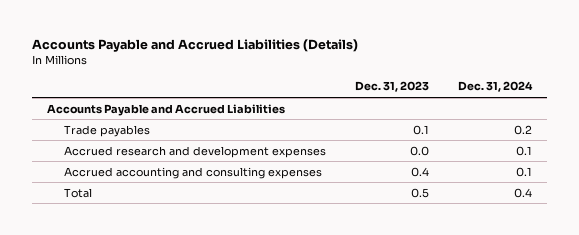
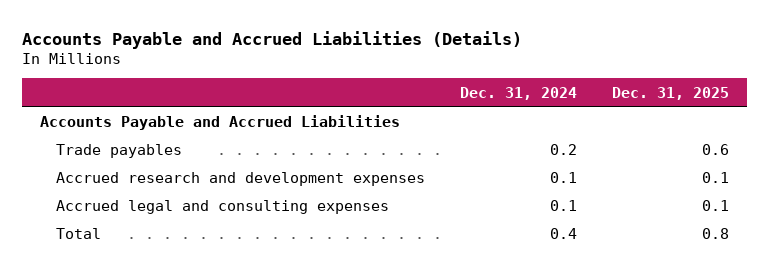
[355,81,430,93] Dec. 31, 2023 -> none
none -> [612,86,730,100] Dec. 31, 2025
[64,166,323,179] Accrued accounting and consulting expenses -> [55,200,389,215] Accrued legal and consulting expenses

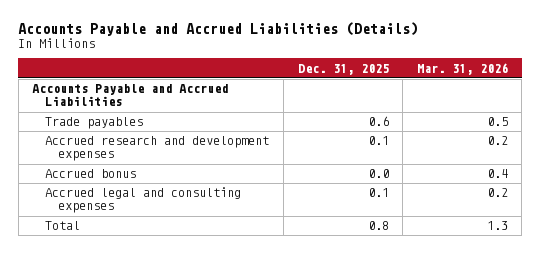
[459,86,577,100] Dec. 31, 2024 -> none
none -> [416,62,508,75] Mar. 31, 2026
none -> [45,169,137,179] Accrued bonus

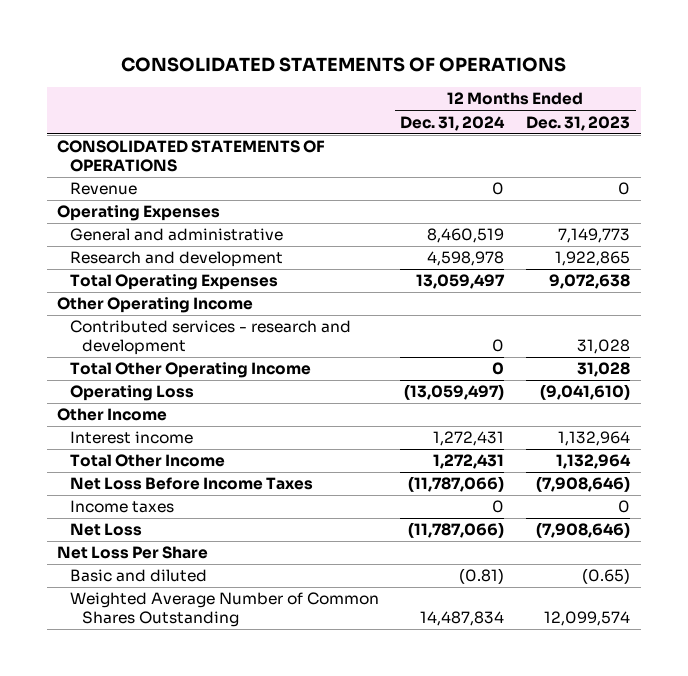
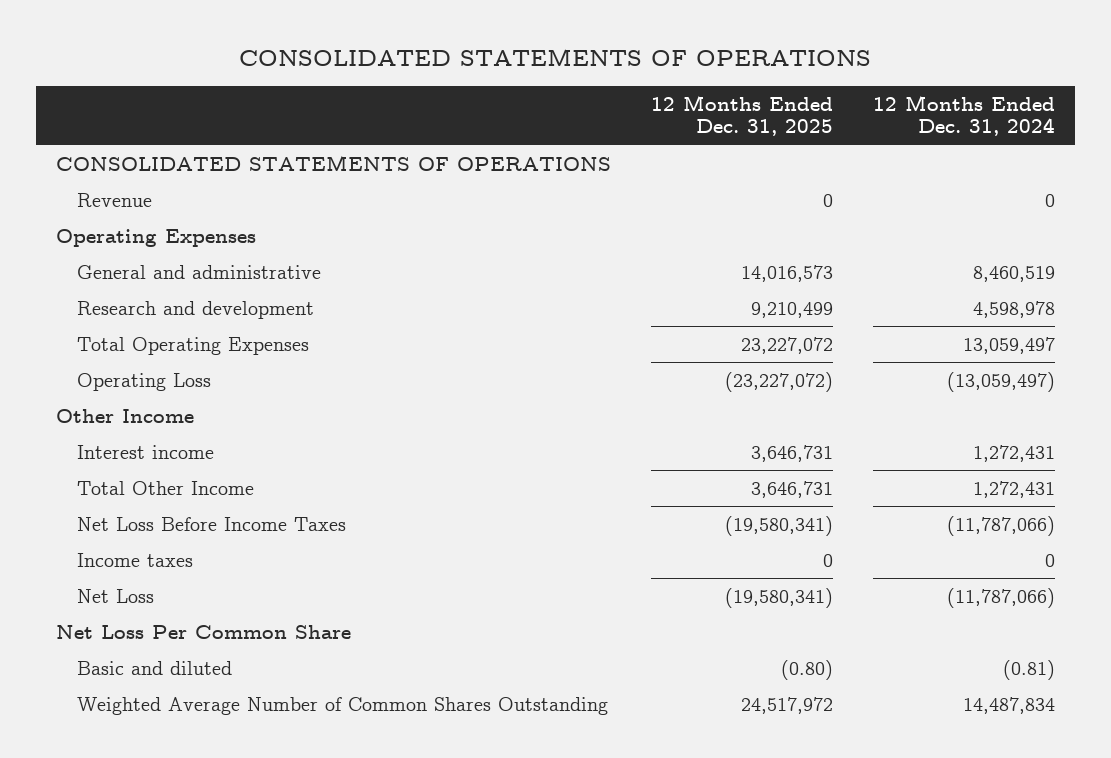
[526,115,631,131] Dec. 31, 2023 -> none
none -> [650,94,833,137] 12 Months Ended Dec. 31, 2025
[57,297,254,314] Other Operating Income -> none
[69,320,351,356] Contributed services - research and development -> none
[69,362,311,379] Total Other Operating Income -> none
[57,546,209,560] Net Loss Per Share -> [55,624,351,639] Net Loss Per Common Share

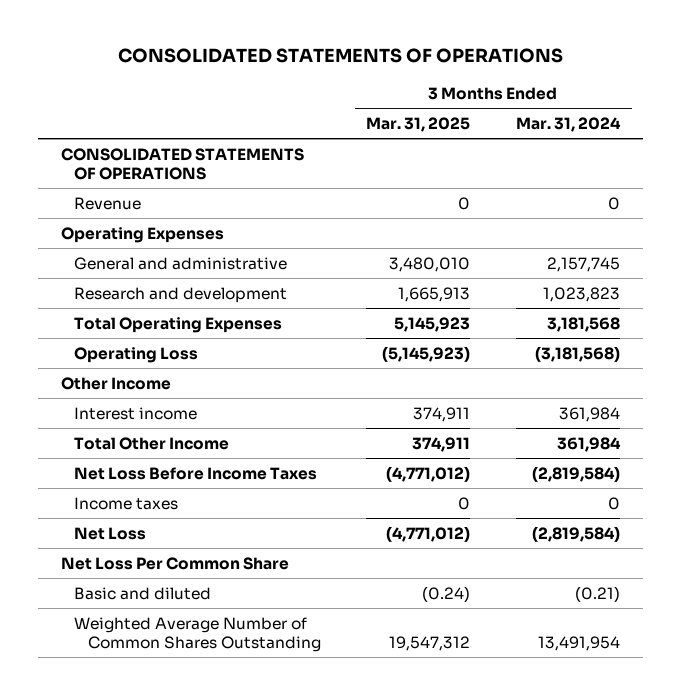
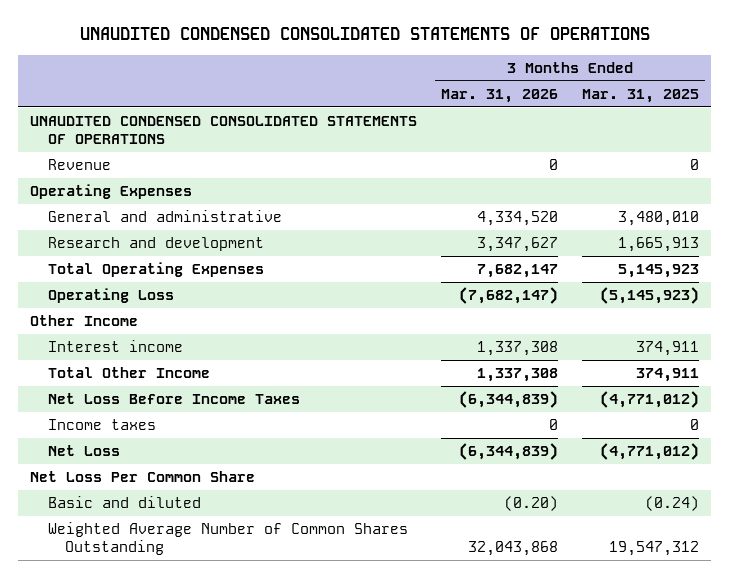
[117,48,563,64] CONSOLIDATED STATEMENTS OF OPERATIONS -> [79,27,650,41] UNAUDITED CONDENSED CONSOLIDATED STATEMENTS OF OPERATIONS
[516,116,622,132] Mar. 31, 2024 -> none
none -> [441,88,559,103] Mar. 31, 2026
[61,147,305,180] CONSOLIDATED STATEMENTS OF OPERATIONS -> [29,116,417,144] UNAUDITED CONDENSED CONSOLIDATED STATEMENTS OF OPERATIONS

